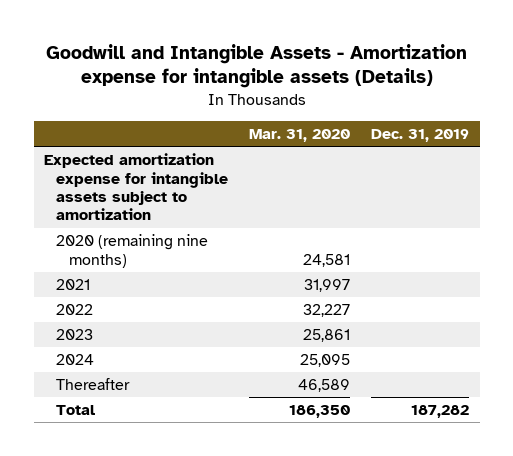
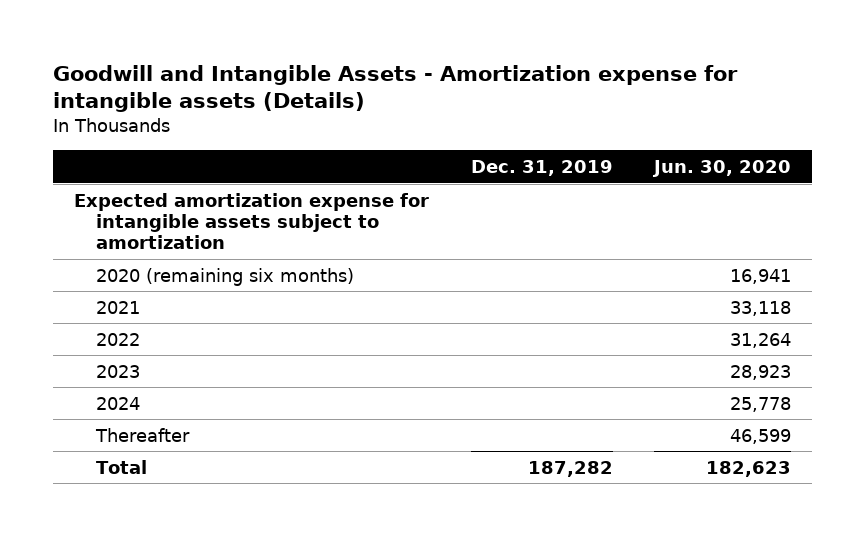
[249,129,351,143] Mar. 31, 2020 -> none
none -> [652,159,792,177] Jun. 30, 2020
[56,234,209,268] 2020 (remaining nine months) -> [95,267,354,286] 2020 (remaining six months)

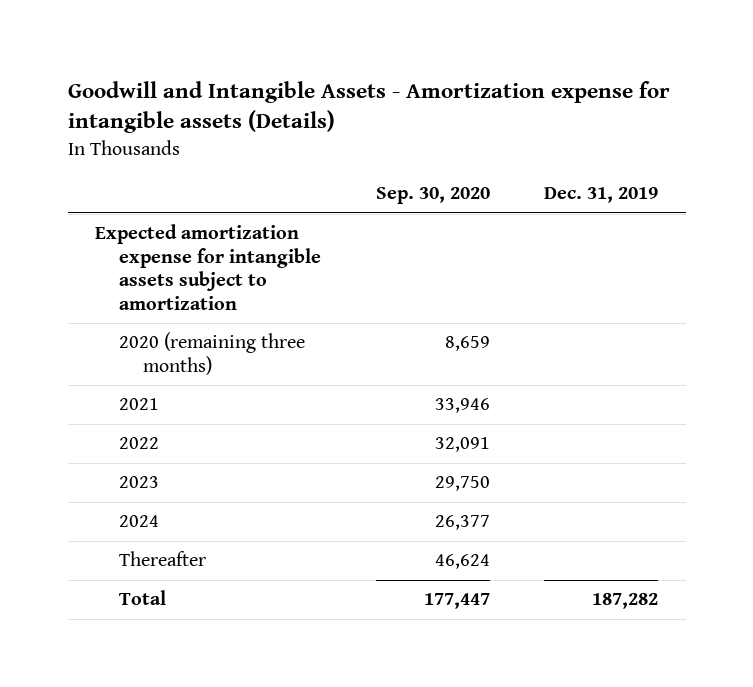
[652,159,792,177] Jun. 30, 2020 -> none
none -> [375,187,490,205] Sep. 30, 2020
[95,267,354,286] 2020 (remaining six months) -> [118,332,305,375] 2020 (remaining three months)

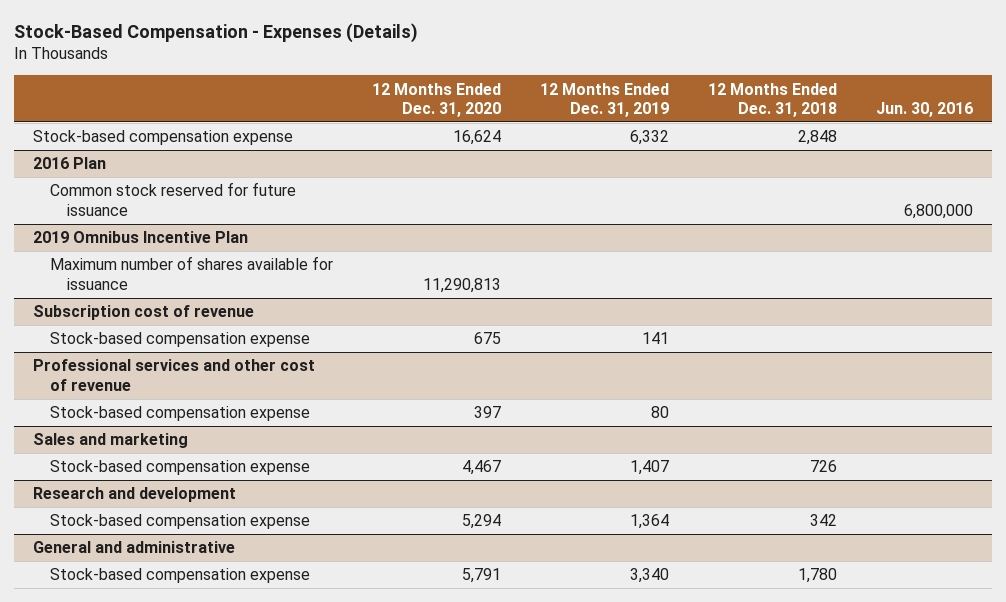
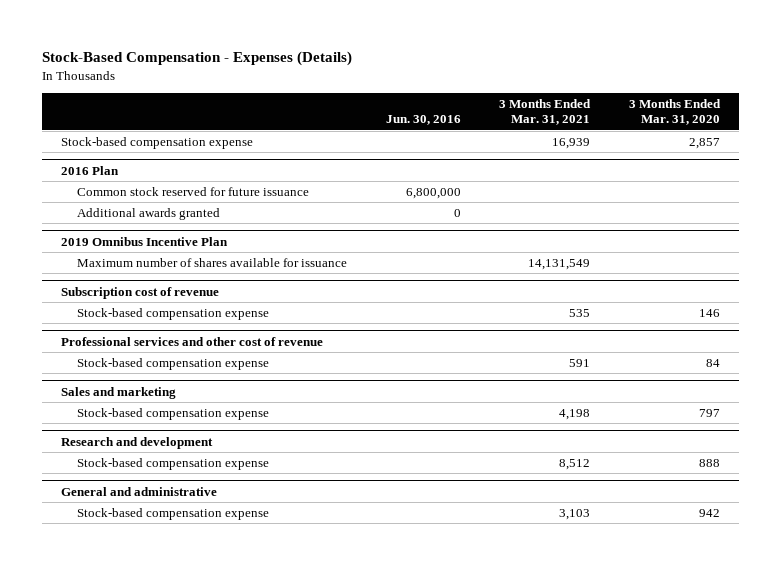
[372,82,502,117] 12 Months Ended Dec. 31, 2020 -> none
[540,82,670,117] 12 Months Ended Dec. 31, 2019 -> none
[707,82,837,117] 12 Months Ended Dec. 31, 2018 -> none
none -> [499,98,592,126] 3 Months Ended Mar. 31, 2021
none -> [628,98,721,126] 3 Months Ended Mar. 31, 2020
none -> [77,207,221,220] Additional awards granted

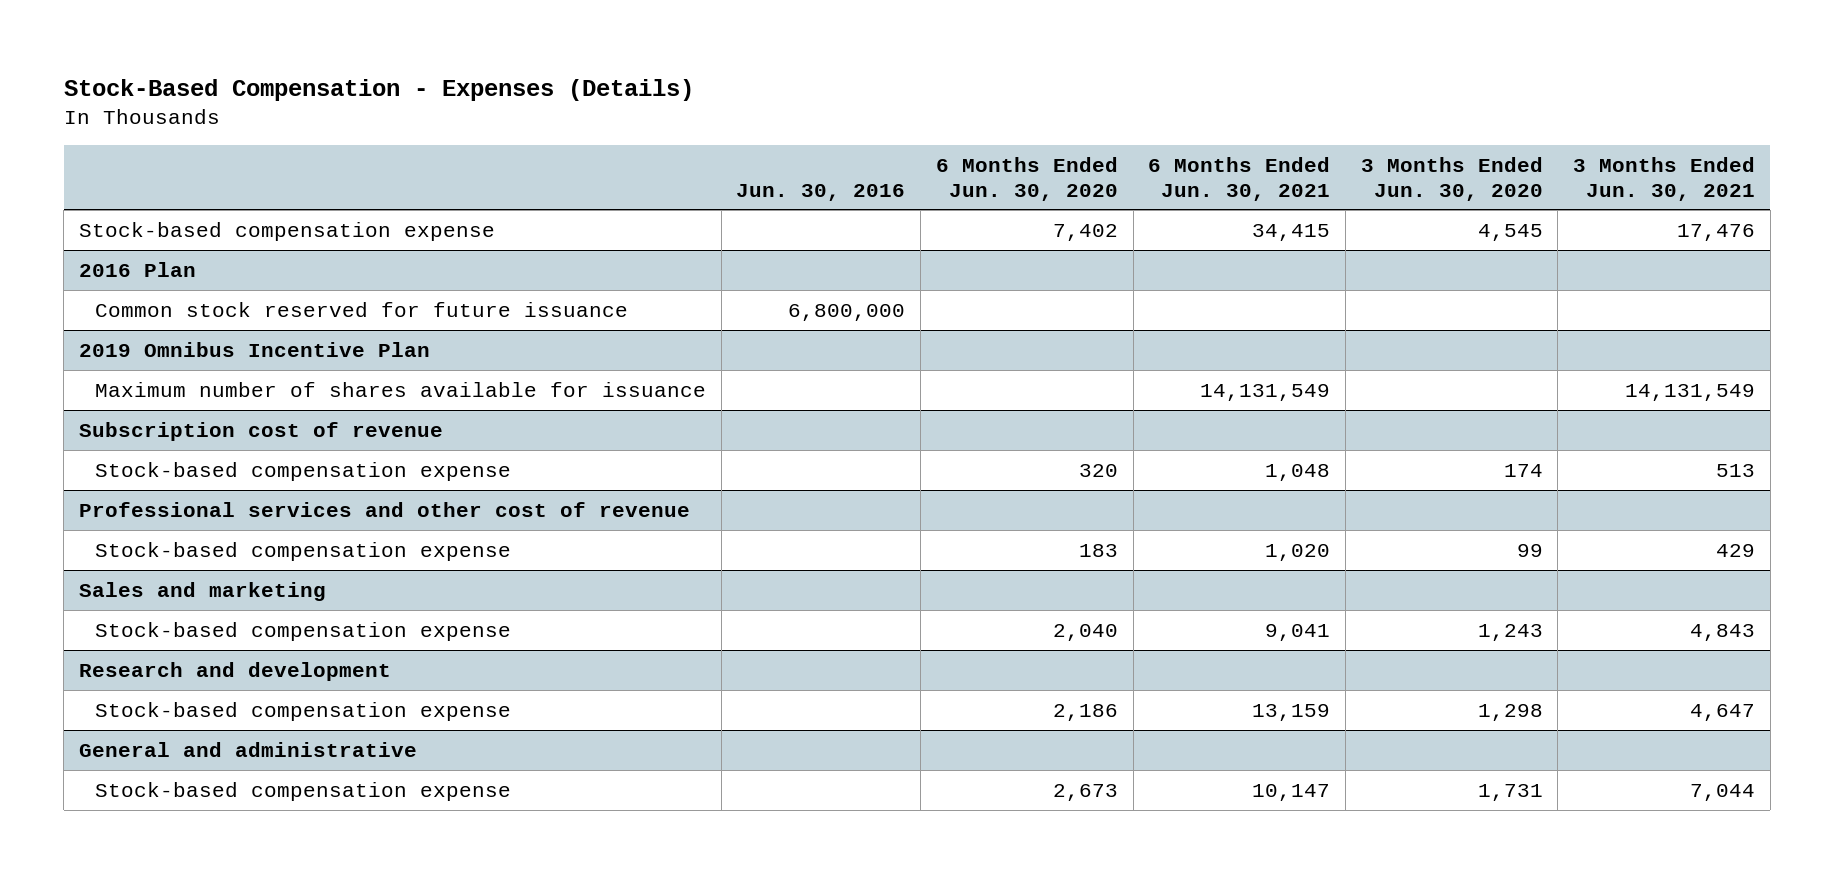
[499,98,592,126] 3 Months Ended Mar. 31, 2021 -> none
[628,98,721,126] 3 Months Ended Mar. 31, 2020 -> none
none -> [935,157,1118,201] 6 Months Ended Jun. 30, 2020
none -> [1148,157,1331,201] 6 Months Ended Jun. 30, 2021
none -> [1360,157,1543,201] 3 Months Ended Jun. 30, 2020
none -> [1573,157,1756,201] 3 Months Ended Jun. 30, 2021
[77,207,221,220] Additional awards granted -> none

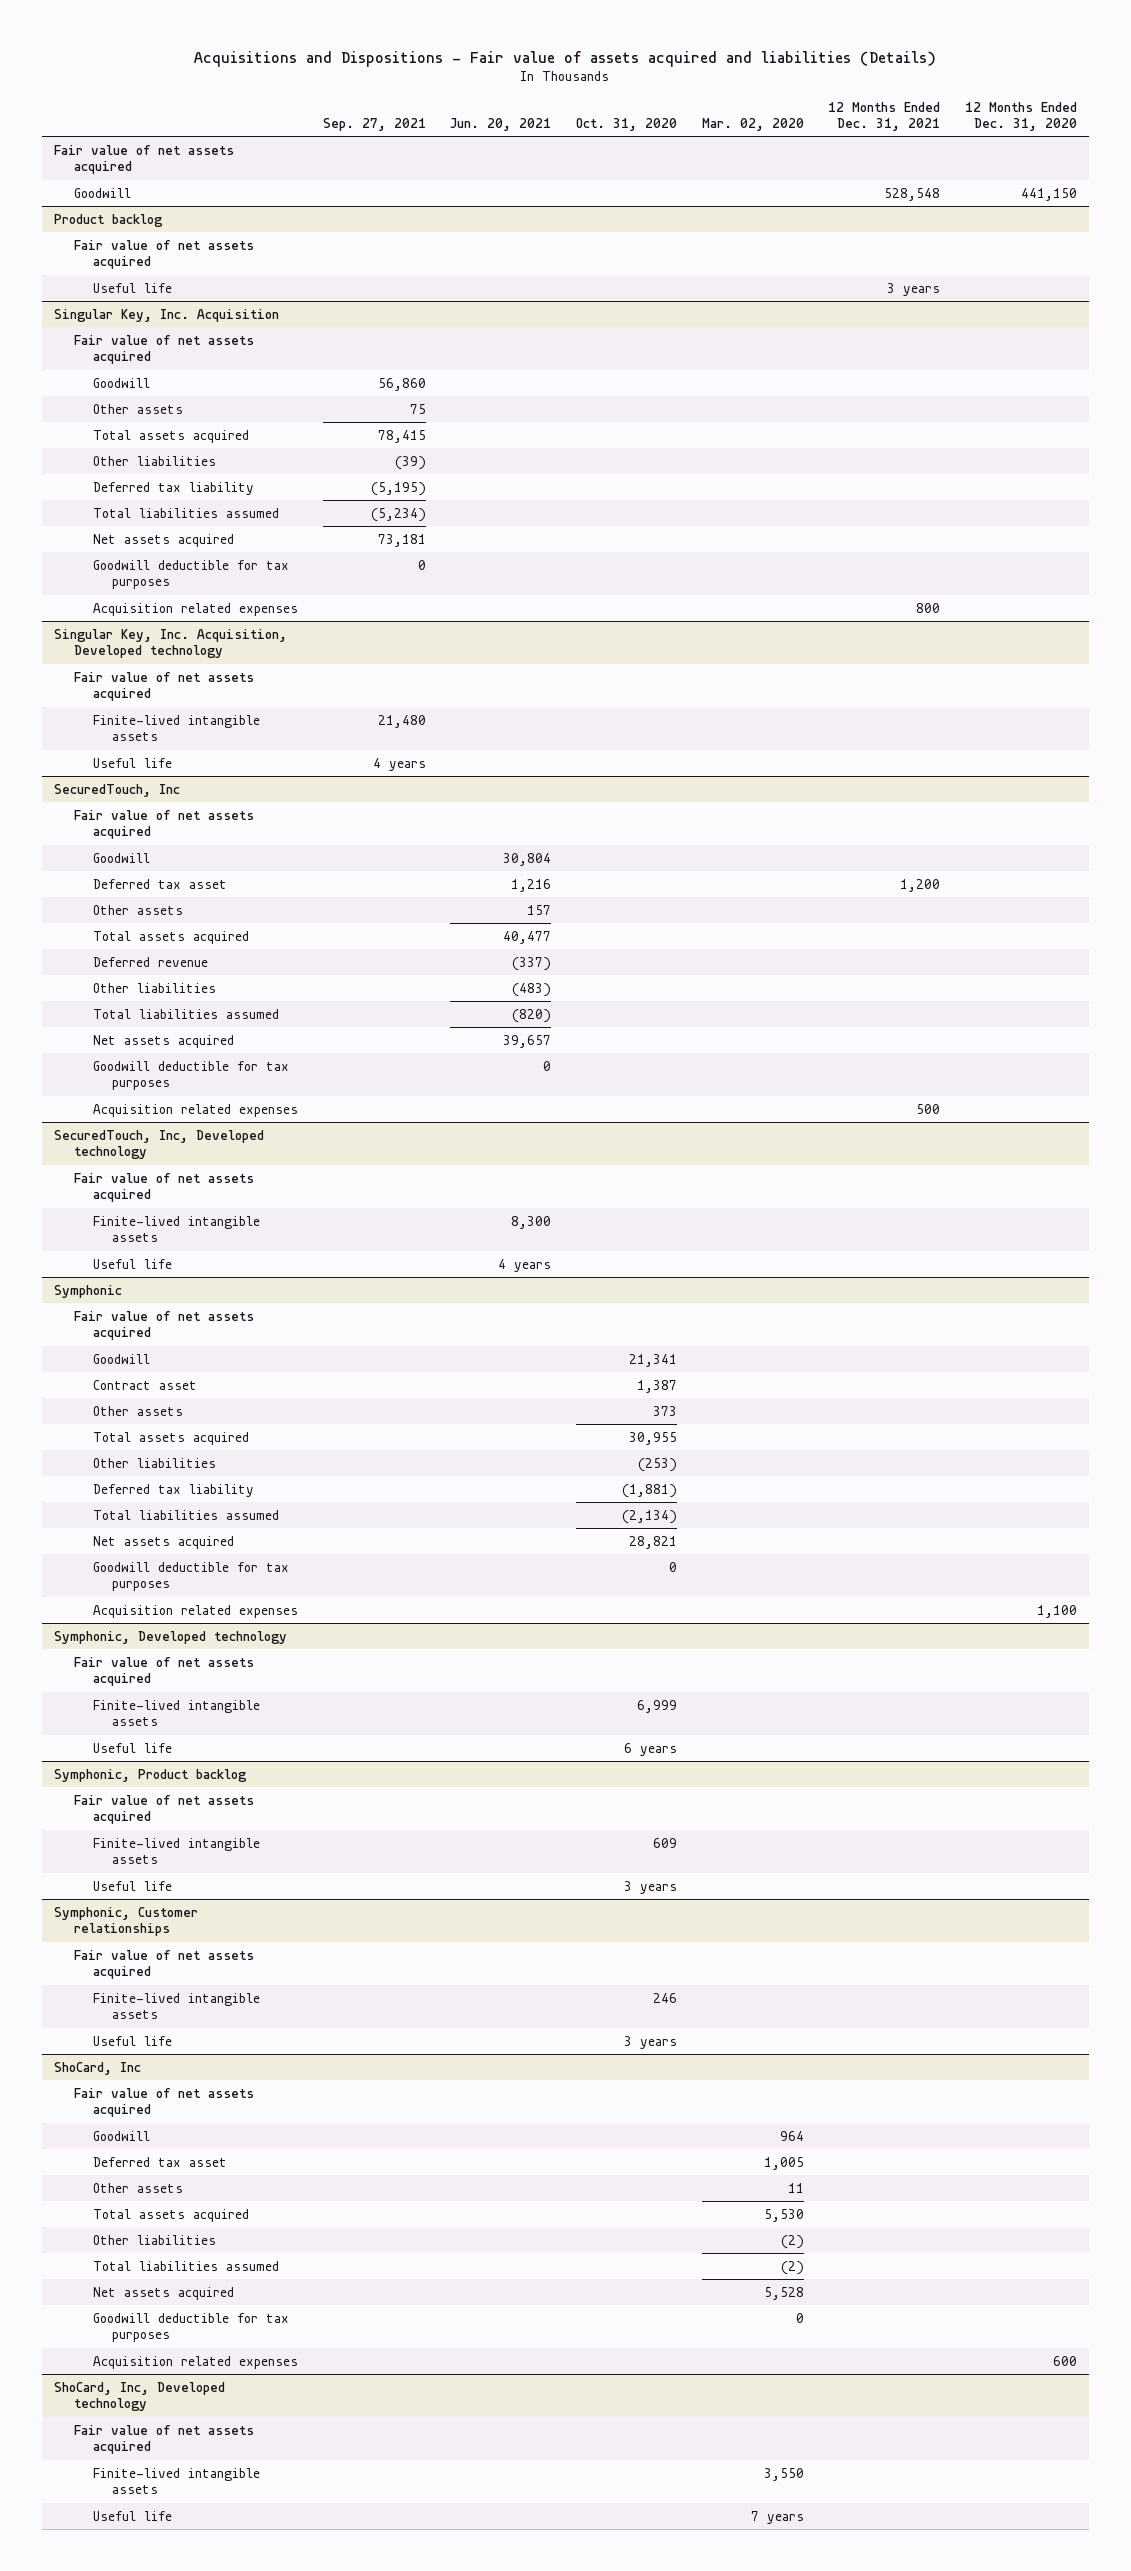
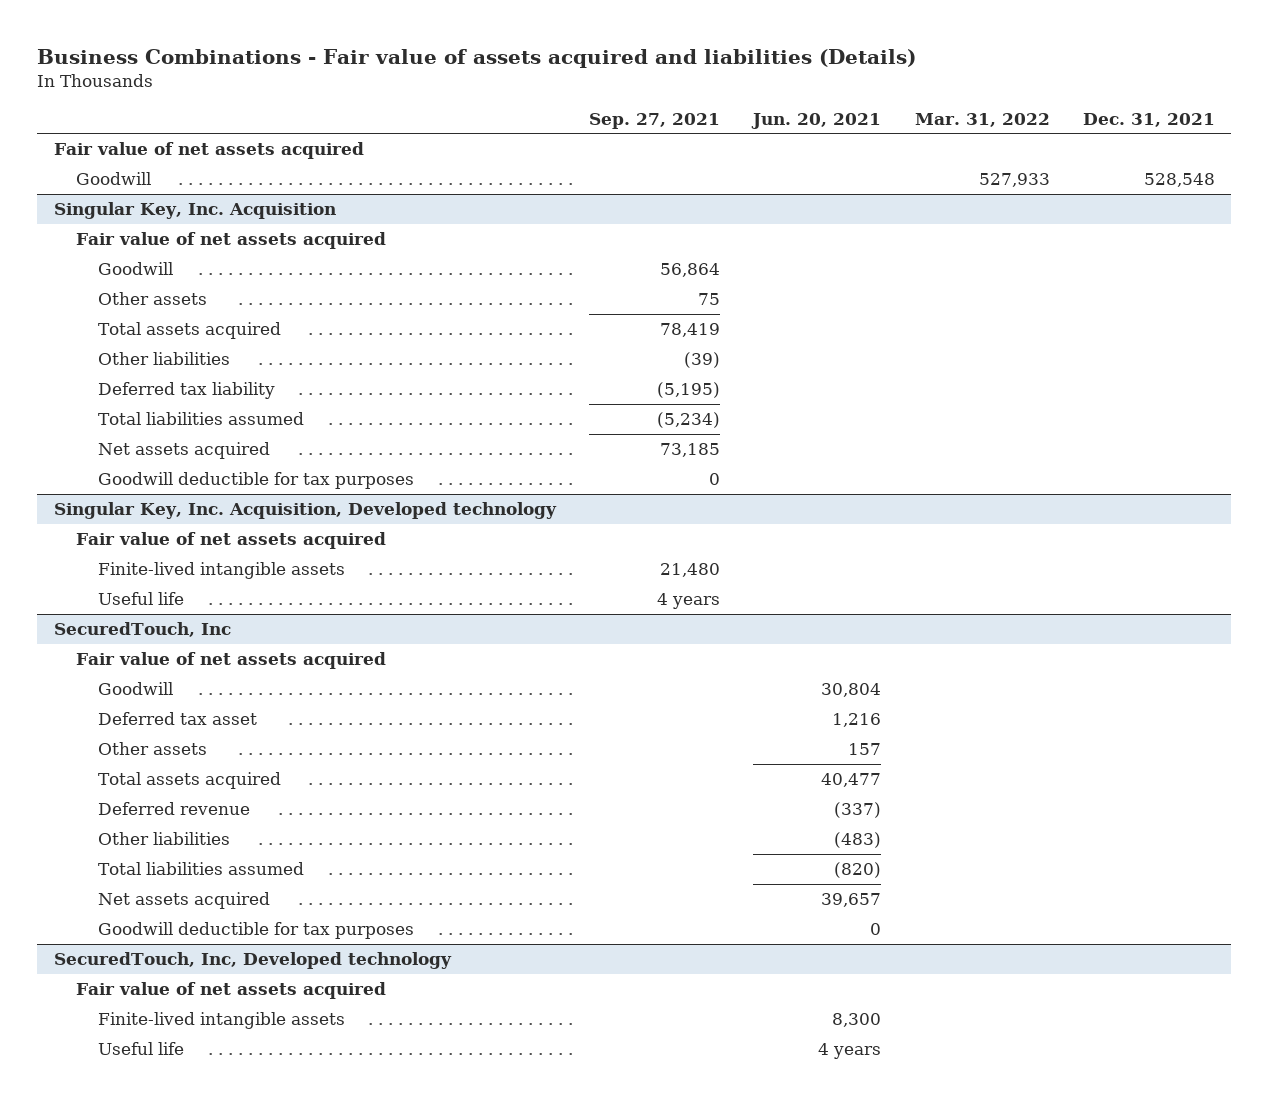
[194,50,937,67] Acquisitions and Dispositions - Fair value of assets acquired and liabilities (Details) -> [37,48,917,68] Business Combinations - Fair value of assets acquired and liabilities (Details)
[575,117,677,131] Oct. 31, 2020 -> none
[701,117,804,131] Mar. 02, 2020 -> none
[828,101,941,131] 12 Months Ended Dec. 31, 2021 -> none
[964,101,1077,131] 12 Months Ended Dec. 31, 2020 -> none
none -> [914,112,1050,127] Mar. 31, 2022
none -> [1082,112,1215,127] Dec. 31, 2021
[54,213,164,227] Product backlog -> none
[73,239,254,270] Fair value of net assets acquired -> none
[92,282,172,293] Useful life -> none
[377,377,426,391] 56,860 -> [660,263,721,278] 56,864
[377,429,426,443] 78,415 -> [660,323,721,338] 78,419
[377,533,426,547] 73,181 -> [660,443,721,458] 73,185
[92,602,298,616] Acquisition related expenses -> none
[92,1103,298,1117] Acquisition related expenses -> none
[54,1284,123,1298] Symphonic -> none
[73,1310,254,1341] Fair value of net assets acquired -> none
[92,1353,150,1364] Goodwill -> none
[92,1379,197,1390] Contract asset -> none
[92,1405,183,1416] Other assets -> none
[92,1431,249,1445] Total assets acquired -> none
[92,1457,216,1468] Other liabilities -> none
[92,1483,254,1497] Deferred tax liability -> none
[92,1509,279,1520] Total liabilities assumed -> none
[92,1535,234,1549] Net assets acquired -> none
[92,1561,289,1592] Goodwill deductible for tax purposes -> none
[92,1604,298,1618] Acquisition related expenses -> none
[54,1630,288,1644] Symphonic, Developed technology -> none
[73,1656,254,1687] Fair value of net assets acquired -> none
[92,1699,260,1727] Finite-lived intangible assets -> none
[92,1742,172,1753] Useful life -> none
[54,1768,248,1782] Symphonic, Product backlog -> none
[73,1794,254,1825] Fair value of net assets acquired -> none
[92,1837,260,1865] Finite-lived intangible assets -> none
[92,1880,172,1891] Useful life -> none
[54,1906,199,1937] Symphonic, Customer relationships -> none
[73,1949,254,1980] Fair value of net assets acquired -> none
[92,1992,260,2020] Finite-lived intangible assets -> none
[92,2035,172,2046] Useful life -> none
[54,2061,142,2075] ShoCard, Inc -> none
[73,2087,254,2118] Fair value of net assets acquired -> none
[92,2130,150,2141] Goodwill -> none
[92,2156,227,2167] Deferred tax asset -> none
[92,2182,183,2193] Other assets -> none
[92,2208,249,2222] Total assets acquired -> none
[92,2234,216,2245] Other liabilities -> none
[92,2260,279,2271] Total liabilities assumed -> none
[92,2286,234,2300] Net assets acquired -> none
[92,2312,289,2343] Goodwill deductible for tax purposes -> none
[92,2355,298,2369] Acquisition related expenses -> none
[54,2381,226,2412] ShoCard, Inc, Developed technology -> none
[73,2424,254,2455] Fair value of net assets acquired -> none
[92,2467,260,2495] Finite-lived intangible assets -> none
[92,2510,172,2521] Useful life -> none

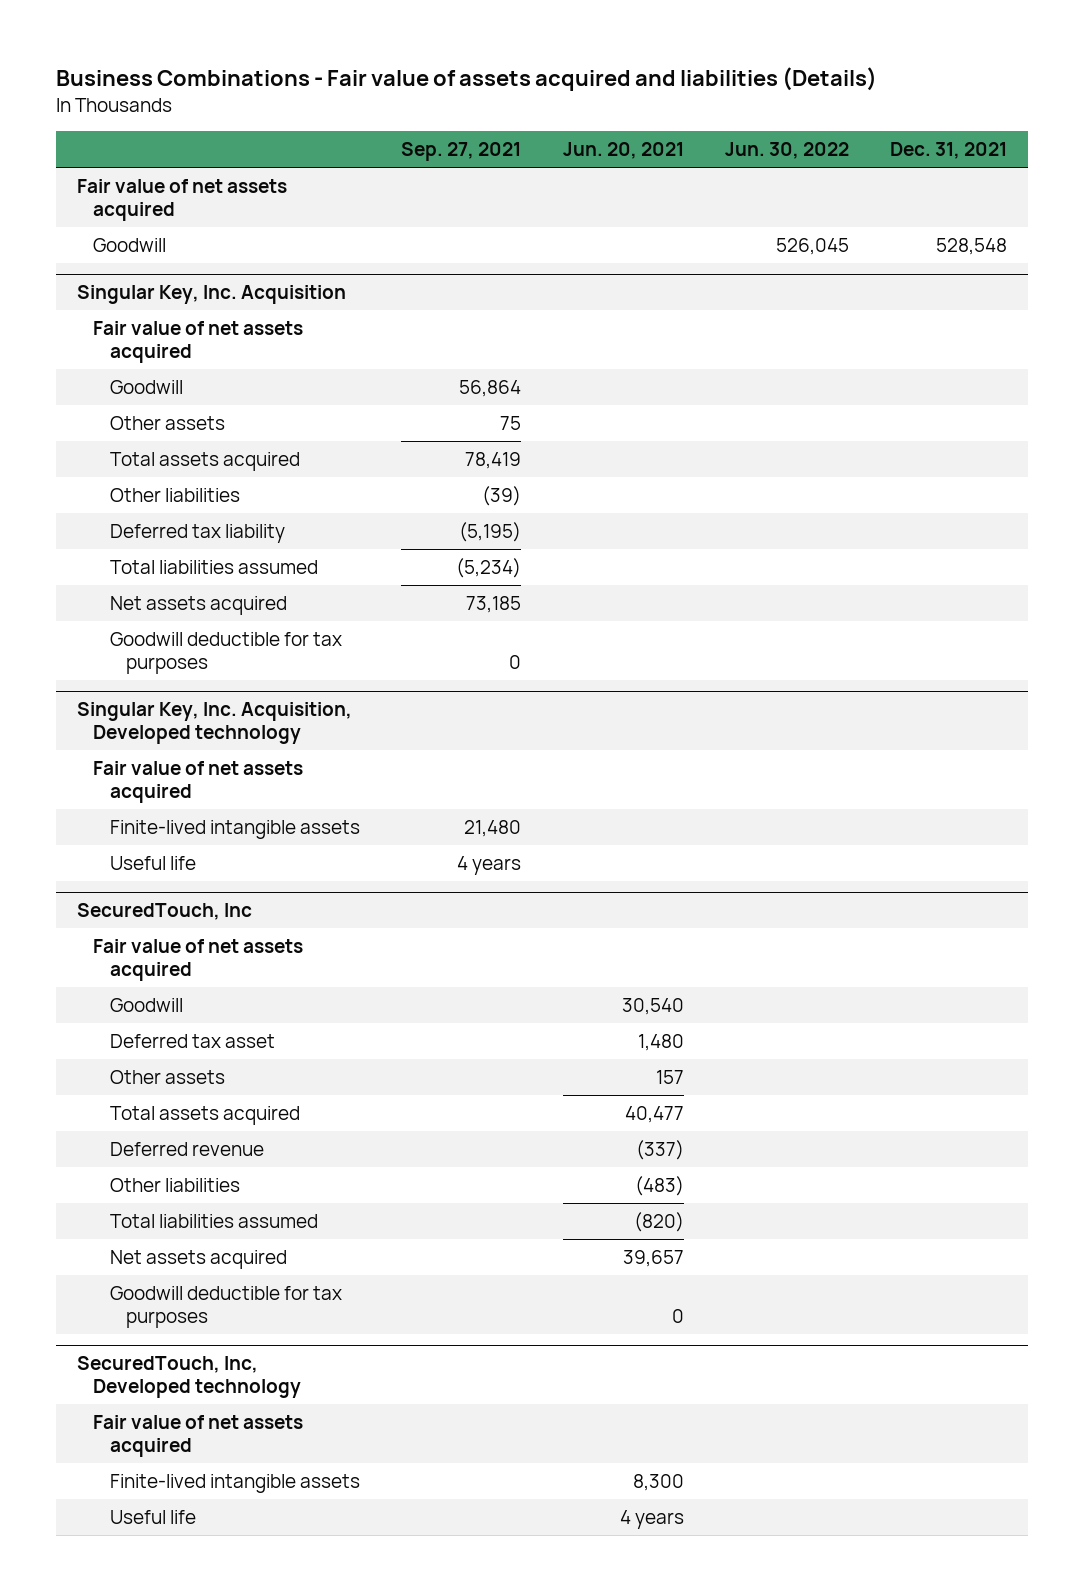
[914,112,1050,127] Mar. 31, 2022 -> none
none -> [725,142,850,160] Jun. 30, 2022
[821,683,882,698] 30,804 -> [621,997,684,1015] 30,540
[832,713,882,728] 1,216 -> [637,1033,684,1051] 1,480

